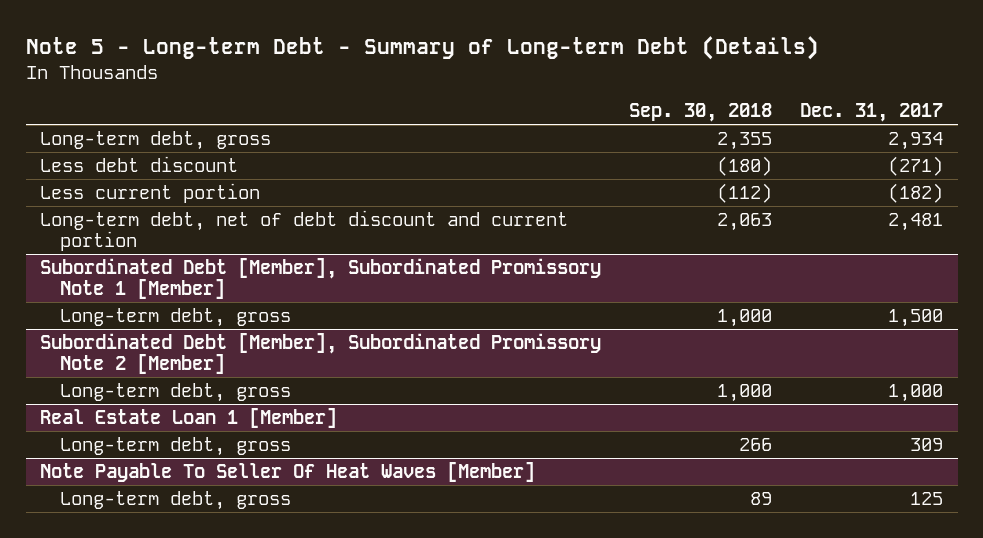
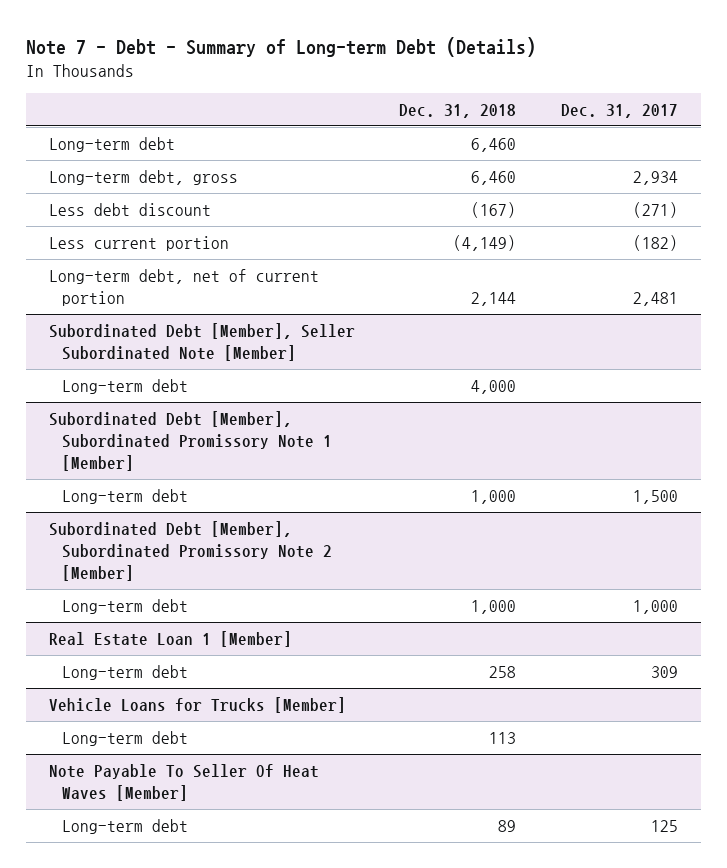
[25,36,819,61] Note 5 - Long-term Debt - Summary of Long-term Debt (Details) -> [26,36,537,57] Note 7 - Debt - Summary of Long-term Debt (Details)
[629,103,773,123] Sep. 30, 2018 -> none
none -> [399,103,517,118] Dec. 31, 2018
none -> [48,137,175,153] Long-term debt
[39,209,568,251] Long-term debt, net of debt discount and current portion -> [48,269,319,307] Long-term debt, net of current portion
none -> [48,323,355,362] Subordinated Debt [Member], Seller Subordinated Note [Member]
none -> [61,379,188,395] Long-term debt
[59,307,291,327] Long-term debt, gross -> [61,489,188,505] Long-term debt
[59,382,291,402] Long-term debt, gross -> [61,599,188,615] Long-term debt
[59,436,291,456] Long-term debt, gross -> [61,665,188,681] Long-term debt
none -> [48,697,346,714] Vehicle Loans for Trucks [Member]
none -> [61,731,188,747] Long-term debt
[59,490,291,510] Long-term debt, gross -> [61,819,188,835] Long-term debt

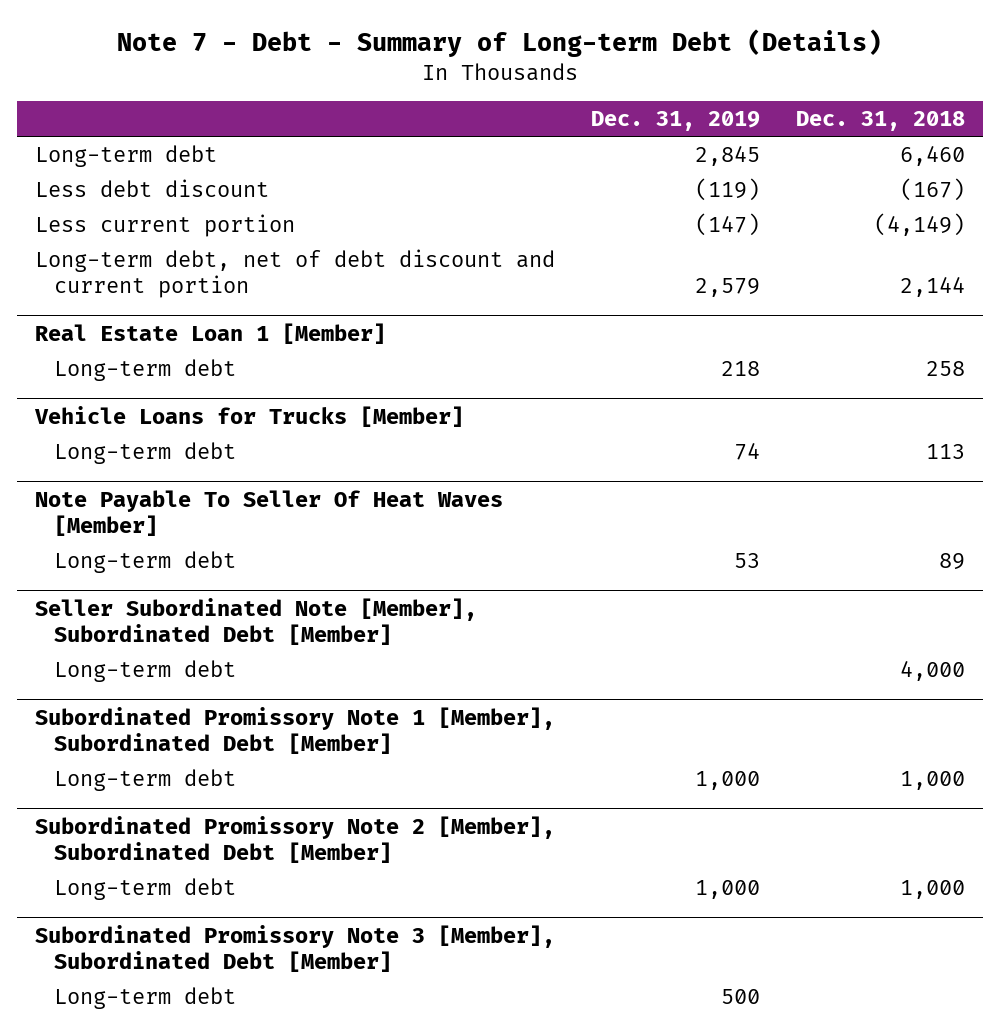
[561,103,679,118] Dec. 31, 2017 -> none
none -> [591,111,761,132] Dec. 31, 2019
[48,170,238,186] Long-term debt, gross -> none
[48,323,355,362] Subordinated Debt [Member], Seller Subordinated Note [Member] -> none
[61,379,188,395] Long-term debt -> none
[48,411,332,471] Subordinated Debt [Member], Subordinated Promissory Note 1 [Member] -> none
[61,489,188,505] Long-term debt -> none
[48,521,332,581] Subordinated Debt [Member], Subordinated Promissory Note 2 [Member] -> none
[61,599,188,615] Long-term debt -> none
[48,269,319,307] Long-term debt, net of current portion -> [35,249,556,298] Long-term debt, net of debt discount and current portion
none -> [35,598,478,645] Seller Subordinated Note [Member], Subordinated Debt [Member]
none -> [54,660,237,683] Long-term debt
none -> [35,707,556,754] Subordinated Promissory Note 1 [Member], Subordinated Debt [Member]
none -> [54,769,237,792] Long-term debt
none -> [35,816,556,863] Subordinated Promissory Note 2 [Member], Subordinated Debt [Member]
none -> [54,878,237,901] Long-term debt
none -> [35,925,556,972] Subordinated Promissory Note 3 [Member], Subordinated Debt [Member]
none -> [54,987,237,1010] Long-term debt

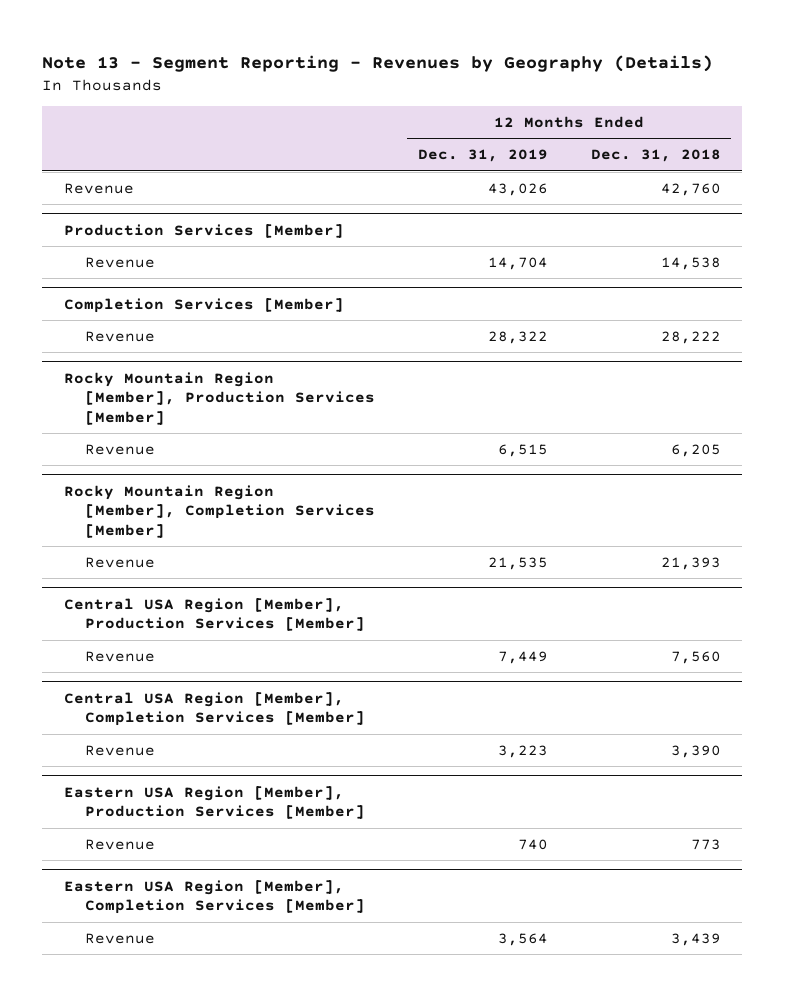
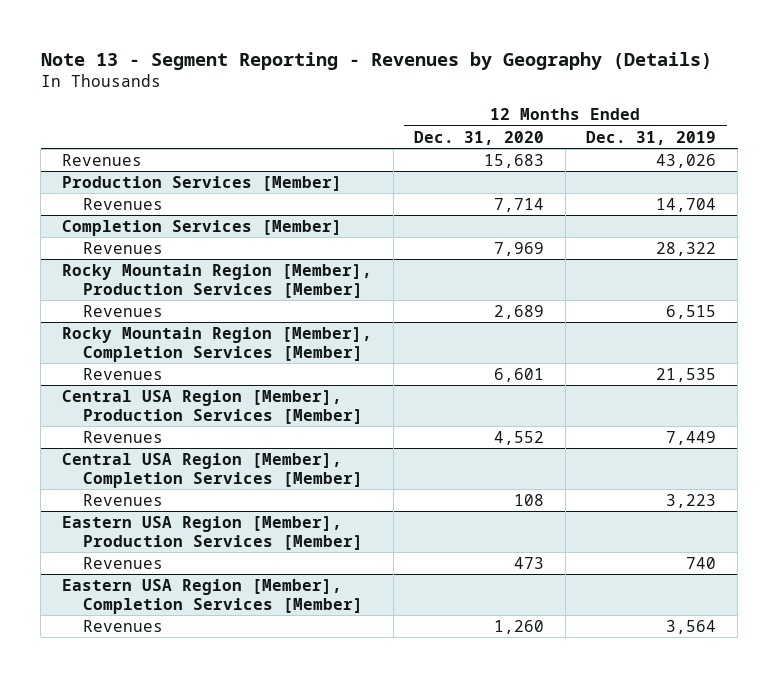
[590,149,721,163] Dec. 31, 2018 -> none
none -> [414,130,545,145] Dec. 31, 2020
[63,182,134,194] Revenue -> [61,154,142,167] Revenues
[84,256,155,268] Revenue -> [83,198,164,211] Revenues
[84,330,155,342] Revenue -> [83,242,164,255] Revenues
[84,443,155,455] Revenue -> [83,305,164,318] Revenues
[84,556,155,568] Revenue -> [83,368,164,381] Revenues
[84,650,155,662] Revenue -> [83,431,164,444] Revenues
[84,744,155,756] Revenue -> [83,494,164,507] Revenues
[84,838,155,850] Revenue -> [83,557,164,570] Revenues
[84,932,155,944] Revenue -> [83,620,164,633] Revenues

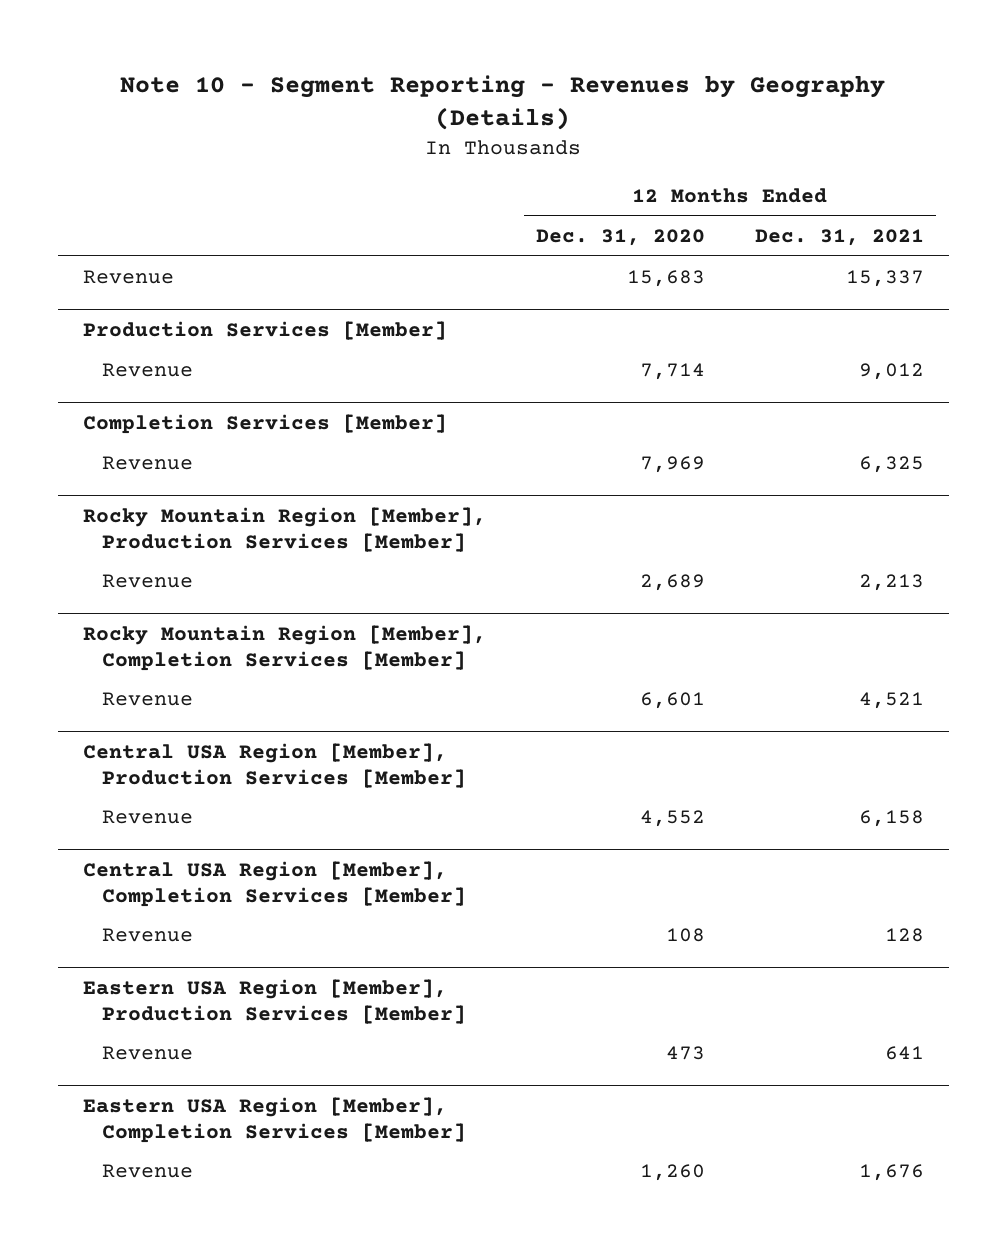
[40,51,712,70] Note 13 - Segment Reporting - Revenues by Geography (Details) -> [120,74,886,131] Note 10 - Segment Reporting - Revenues by Geography (Details)
[586,130,717,145] Dec. 31, 2019 -> none
none -> [754,229,924,247] Dec. 31, 2021
[61,154,142,167] Revenues -> [83,270,175,285] Revenue
[83,198,164,211] Revenues -> [102,363,194,378] Revenue
[83,242,164,255] Revenues -> [102,456,194,471] Revenue
[83,305,164,318] Revenues -> [102,574,194,589] Revenue
[83,368,164,381] Revenues -> [102,692,194,707] Revenue
[83,431,164,444] Revenues -> [102,810,194,825] Revenue
[83,494,164,507] Revenues -> [102,928,194,943] Revenue
[83,557,164,570] Revenues -> [102,1046,194,1061] Revenue
[83,620,164,633] Revenues -> [102,1164,194,1179] Revenue

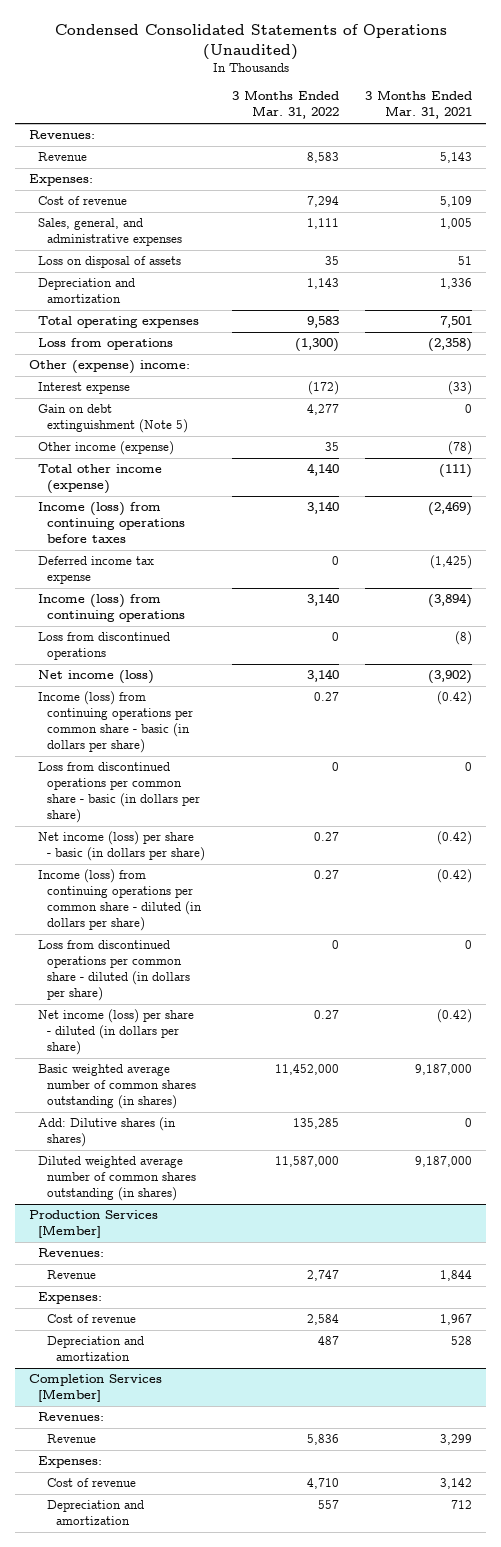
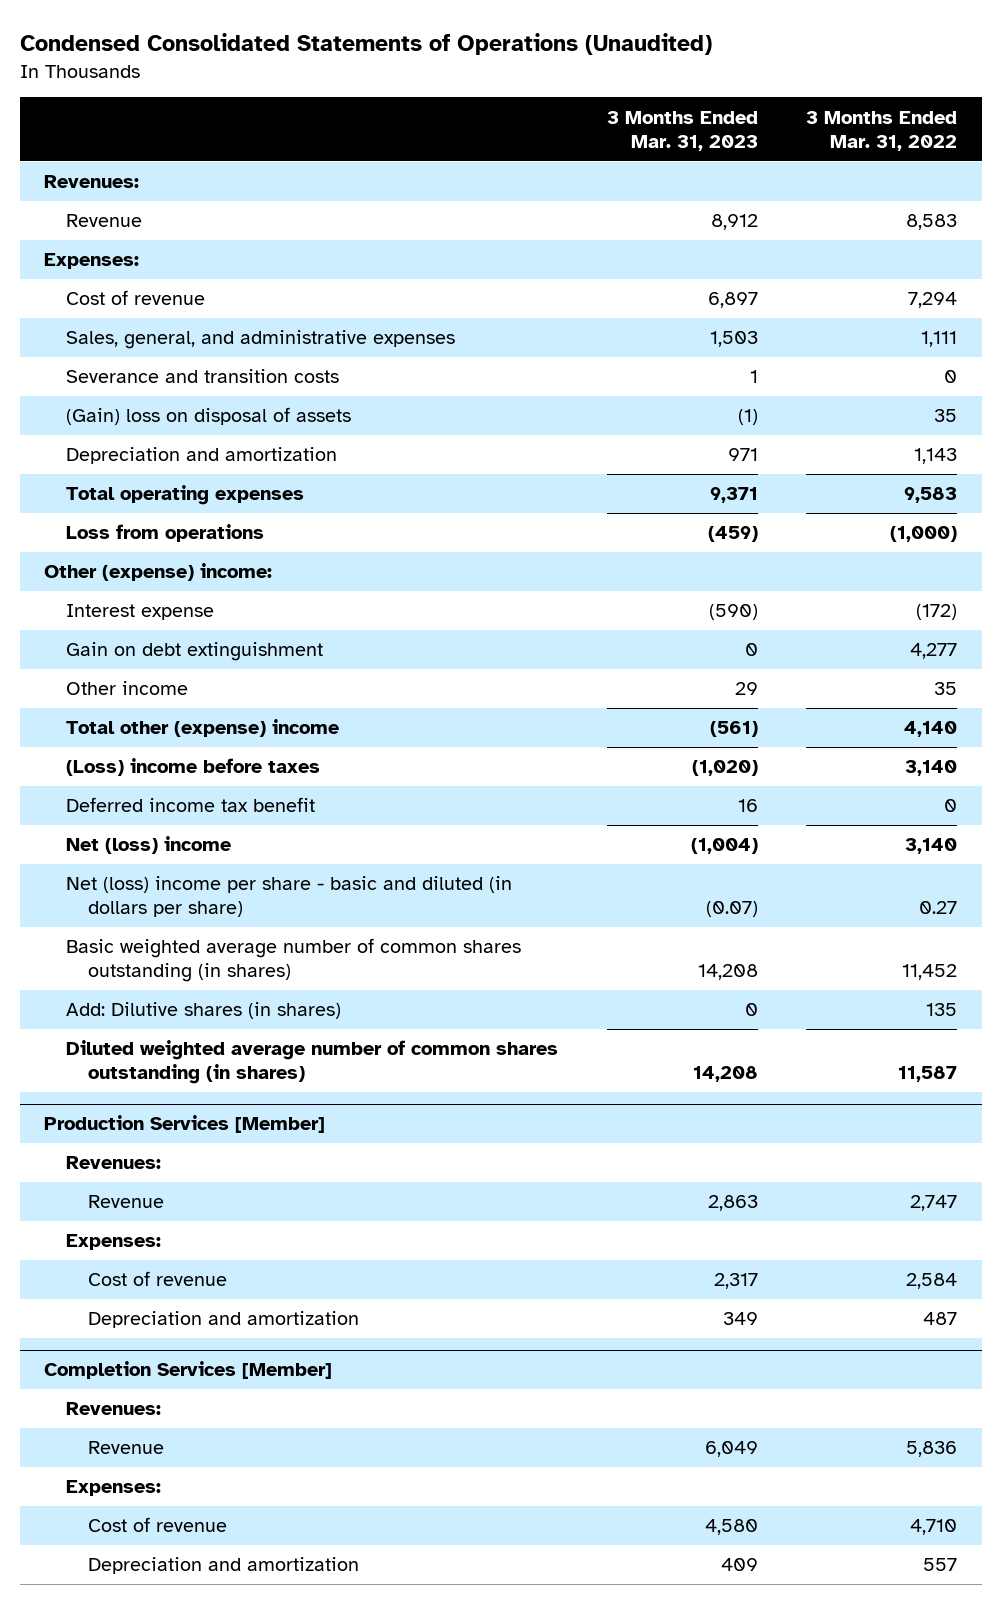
[365,90,473,120] 3 Months Ended Mar. 31, 2021 -> none
none -> [606,110,758,151] 3 Months Ended Mar. 31, 2023
none -> [66,369,340,384] Severance and transition costs
[37,256,181,269] Loss on disposal of assets -> [66,407,352,426] (Gain) loss on disposal of assets
[294,338,339,353] (1,300) -> [890,526,958,543] (1,000)
[37,594,185,623] Income (loss) from continuing operations -> none
[37,632,170,661] Loss from discontinued operations -> none
[37,691,193,754] Income (loss) from continuing operations per common share - basic (in dollars per share) -> none
[37,762,200,824] Loss from discontinued operations per common share - basic (in dollars per share) -> none
[37,869,202,932] Income (loss) from continuing operations per common share - diluted (in dollars per share) -> none
[37,940,190,1002] Loss from discontinued operations per common share - diluted (in dollars per share) -> none
[37,1009,194,1056] Net income (loss) per share - diluted (in dollars per share) -> none
[37,404,188,434] Gain on debt extinguishment (Note 5) -> [66,642,324,662] Gain on debt extinguishment
[37,441,174,456] Other income (expense) -> [66,681,189,696] Other income
[37,464,162,495] Total other income (expense) -> [66,719,340,738] Total other (expense) income
[37,502,185,544] Income (loss) from continuing operations before taxes -> [66,758,321,777] (Loss) income before taxes
[37,556,154,585] Deferred income tax expense -> [66,797,316,813] Deferred income tax benefit
[37,670,154,685] Net income (loss) -> [66,836,232,855] Net (loss) income
[37,831,205,862] Net income (loss) per share - basic (in dollars per share) -> [66,876,513,918] Net (loss) income per share - basic and diluted (in dollars per share)
[274,1064,339,1076] 11,452,000 -> [902,964,958,981] 11,452
[292,1118,339,1130] 135,285 -> [926,1003,958,1017] 135
[274,1156,339,1168] 11,587,000 -> [898,1066,958,1083] 11,587

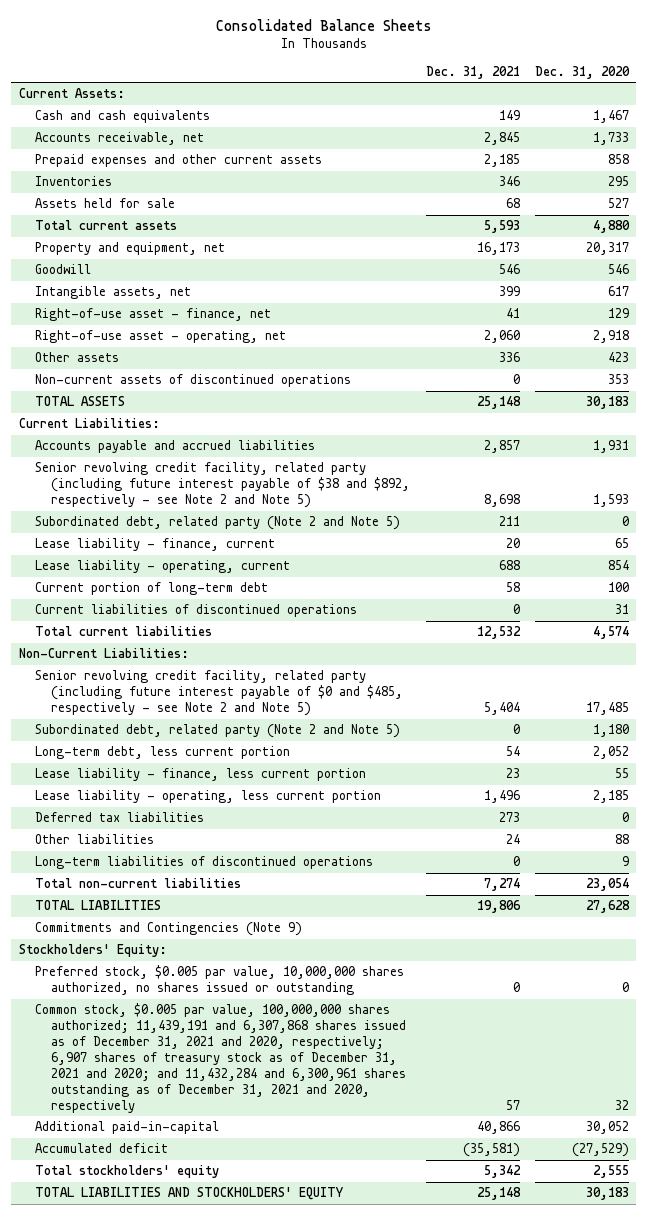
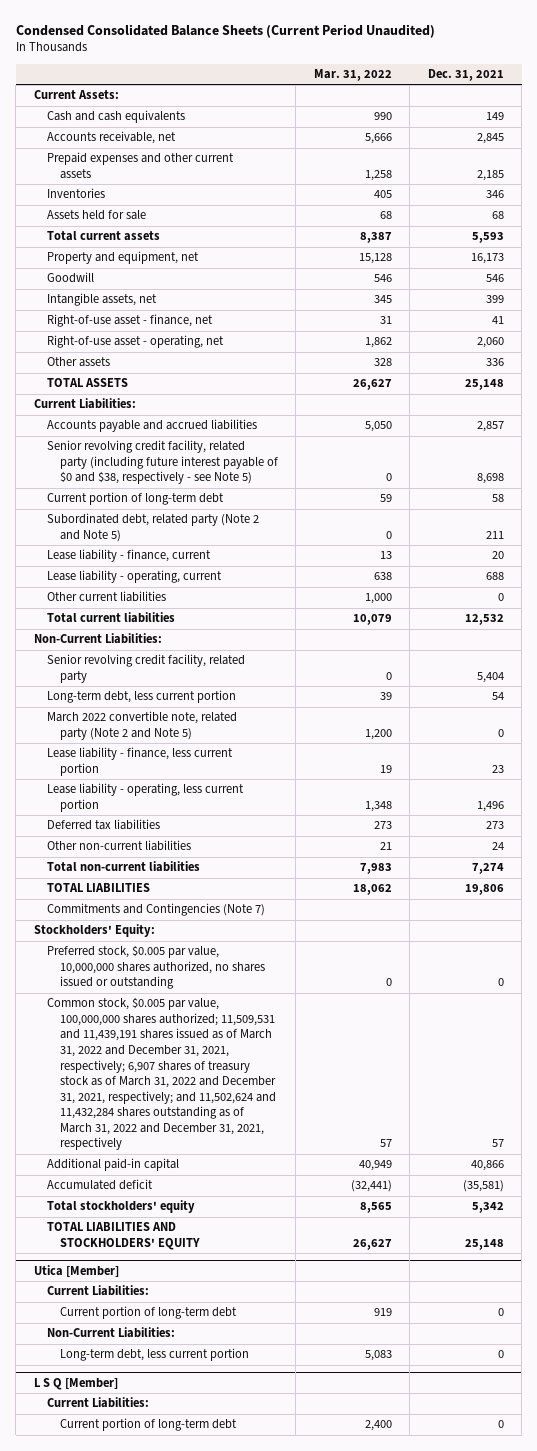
[215,18,432,31] Consolidated Balance Sheets -> [15,23,435,38] Condensed Consolidated Balance Sheets (Current Period Unaudited)
[534,66,630,80] Dec. 31, 2020 -> none
none -> [313,69,392,82] Mar. 31, 2022
[34,374,351,388] Non-current assets of discontinued operations -> none
[34,462,411,509] Senior revolving credit facility, related party (including future interest payable of $38 and $892, respectively - see Note 2 and Note 5) -> [46,440,279,485] Senior revolving credit facility, related party (including future interest payable of $0 and $38, respectively - see Note 5)
[34,582,268,596] Current portion of long-term debt -> [46,492,224,506] Current portion of long-term debt
[34,604,357,618] Current liabilities of discontinued operations -> none
none -> [46,591,166,603] Other current liabilities
[34,724,400,739] Subordinated debt, related party (Note 2 and Note 5) -> none
[34,670,404,717] Senior revolving credit facility, related party (including future interest payable of $0 and $485, respectively - see Note 2 and Note 5) -> [46,654,245,683] Senior revolving credit facility, related party
none -> [46,711,237,740] March 2022 convertible note, related party (Note 2 and Note 5)
[34,856,373,870] Long-term liabilities of discontinued operations -> none
[34,834,154,845] Other liabilities -> [46,840,191,852] Other non-current liabilities
[34,922,302,937] Commitments and Contingencies (Note 9) -> [46,903,265,917] Commitments and Contingencies (Note 7)
[34,1003,407,1114] Common stock, $0.005 par value, 100,000,000 shares authorized; 11,439,191 and 6,307,868 shares issued as of December 31, 2021 and 2020, respectively; 6,907 shares of treasury stock as of December 31, 2021 and 2020; and 11,432,284 and 6,300,961 shares outstanding as of December 31, 2021 and 2020, respectively -> [46,997,277,1151] Common stock, $0.005 par value, 100,000,000 shares authorized; 11,509,531 and 11,439,191 shares issued as of March 31, 2022 and December 31, 2021, respectively; 6,907 shares of treasury stock as of March 31, 2022 and December 31, 2021, respectively; and 11,502,624 and 11,432,284 shares outstanding as of March 31, 2022 and December 31, 2021, respectively
[34,1121,219,1135] Additional paid-in-capital -> [46,1158,179,1172] Additional paid-in capital
none -> [33,1265,119,1278] Utica [Member]
none -> [46,1285,149,1297] Current Liabilities:
none -> [60,1306,238,1320] Current portion of long-term debt
none -> [46,1327,175,1339] Non-Current Liabilities:
none -> [60,1348,250,1362] Long-term debt, less current portion
none -> [33,1378,118,1391] L S Q [Member]
none -> [46,1397,149,1409] Current Liabilities:
none -> [60,1418,238,1432] Current portion of long-term debt

